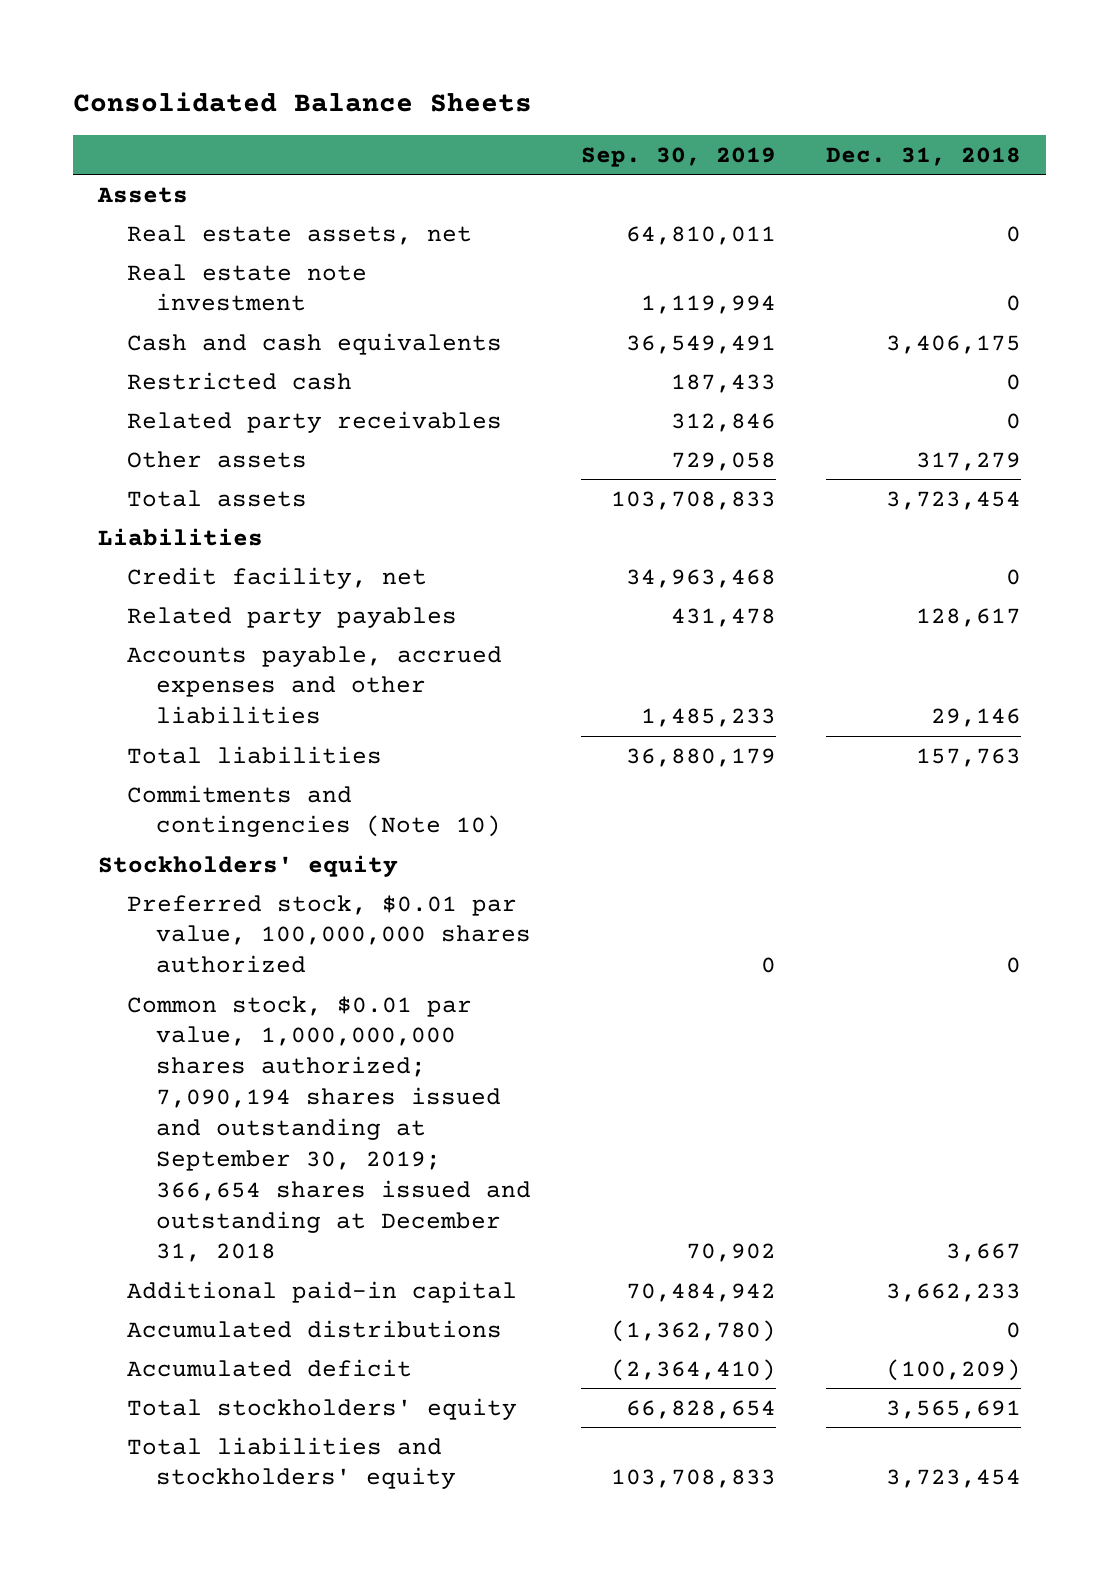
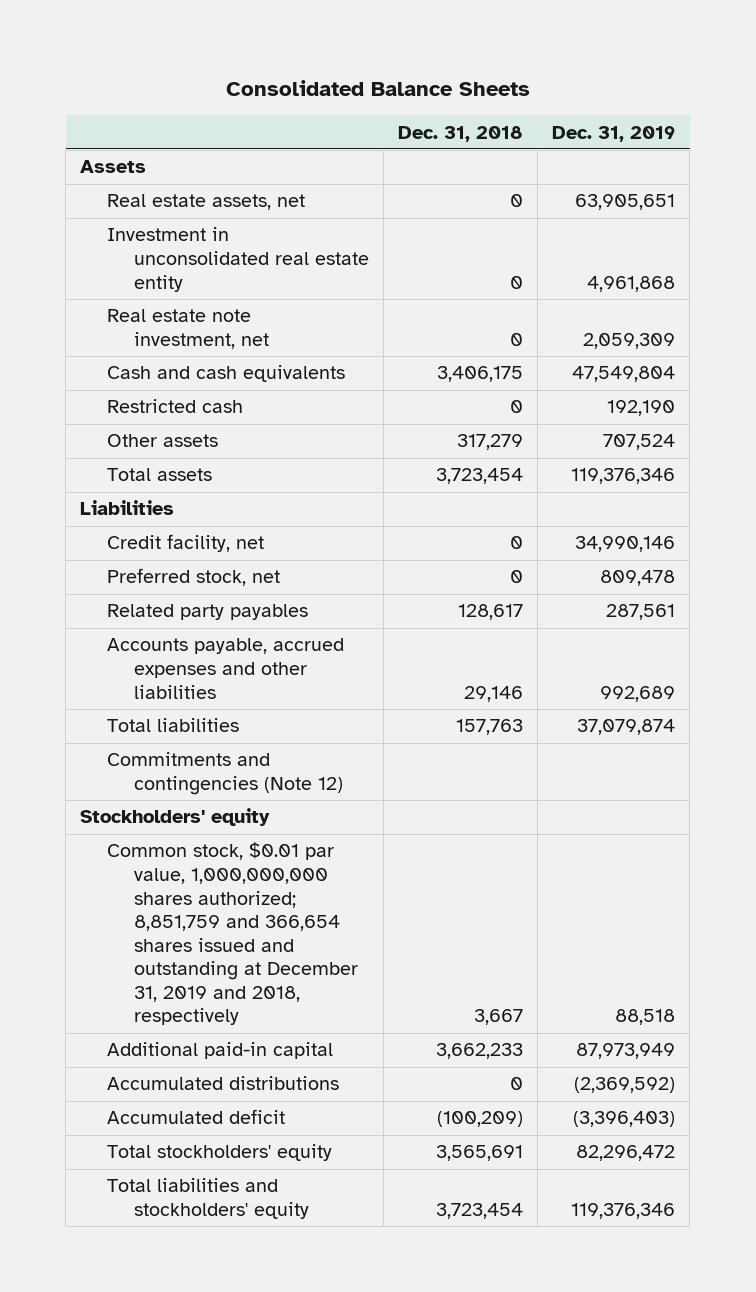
[581,146,777,167] Sep. 30, 2019 -> none
none -> [552,125,676,142] Dec. 31, 2019
none -> [107,227,370,292] Investment in unconsolidated real estate entity
[127,263,368,312] Real estate note investment -> [107,309,270,349] Real estate note investment, net
[127,410,503,433] Related party receivables -> none
none -> [107,568,281,587] Preferred stock, net
[127,784,502,838] Commitments and contingencies (Note 10) -> [107,752,344,795] Commitments and contingencies (Note 12)
[127,894,532,974] Preferred stock, $0.01 par value, 100,000,000 shares authorized -> none
[127,995,532,1263] Common stock, $0.01 par value, 1,000,000,000 shares authorized; 7,090,194 shares issued and outstanding at September 30, 2019; 366,654 shares issued and outstanding at December 31, 2018 -> [107,842,359,1026] Common stock, $0.01 par value, 1,000,000,000 shares authorized; 8,851,759 and 366,654 shares issued and outstanding at December 31, 2019 and 2018, respectively

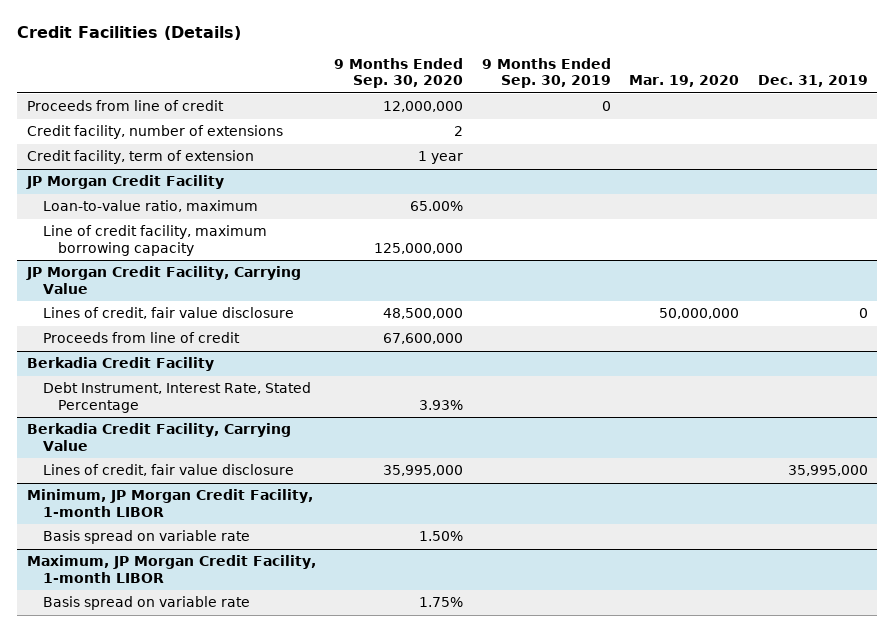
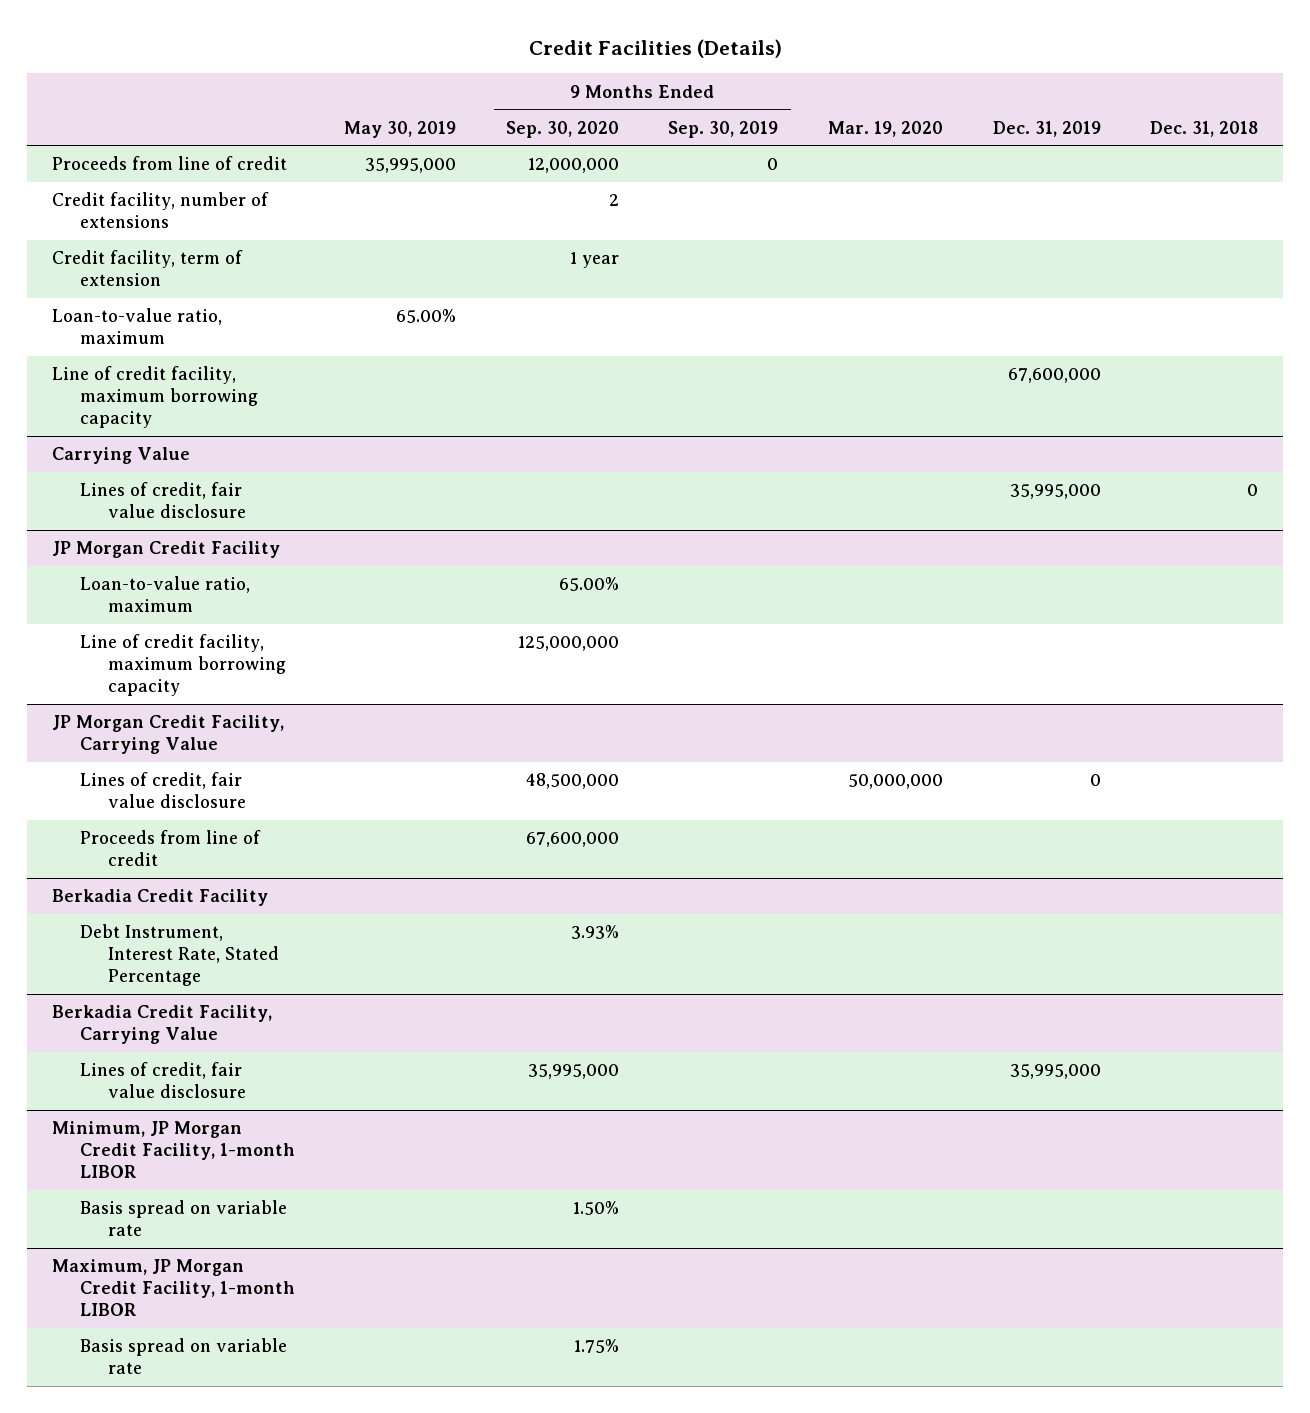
none -> [344,120,457,138] May 30, 2019
none -> [1150,120,1259,137] Dec. 31, 2018
none -> [52,308,223,344] Loan-to-value ratio, maximum
none -> [52,366,258,428] Line of credit facility, maximum borrowing capacity
none -> [52,447,191,465] Carrying Value
none -> [79,482,246,518] Lines of credit, fair value disclosure

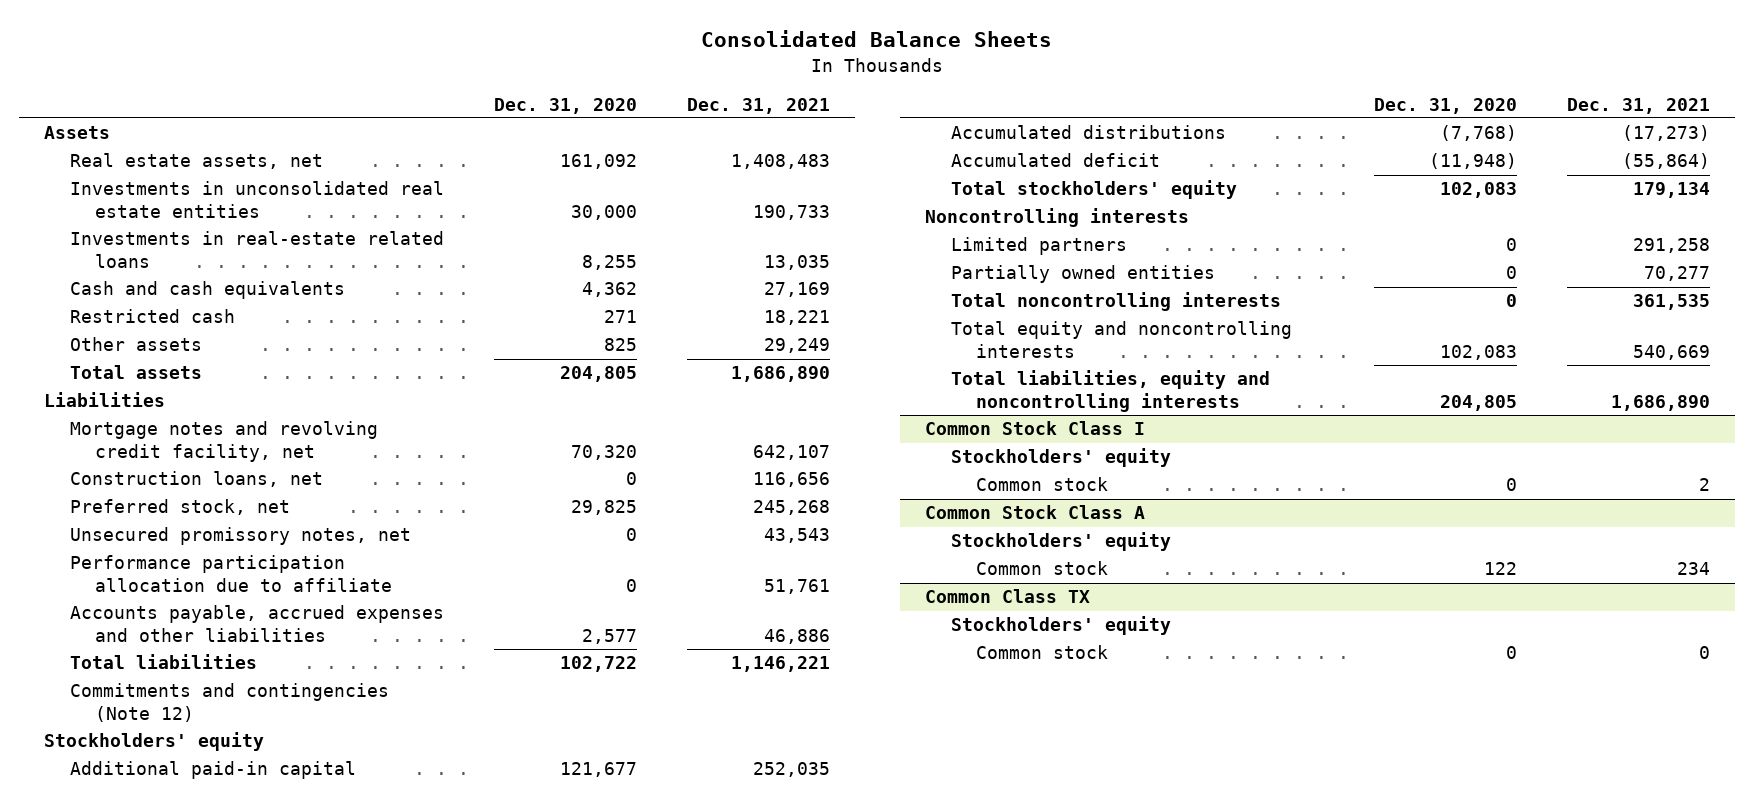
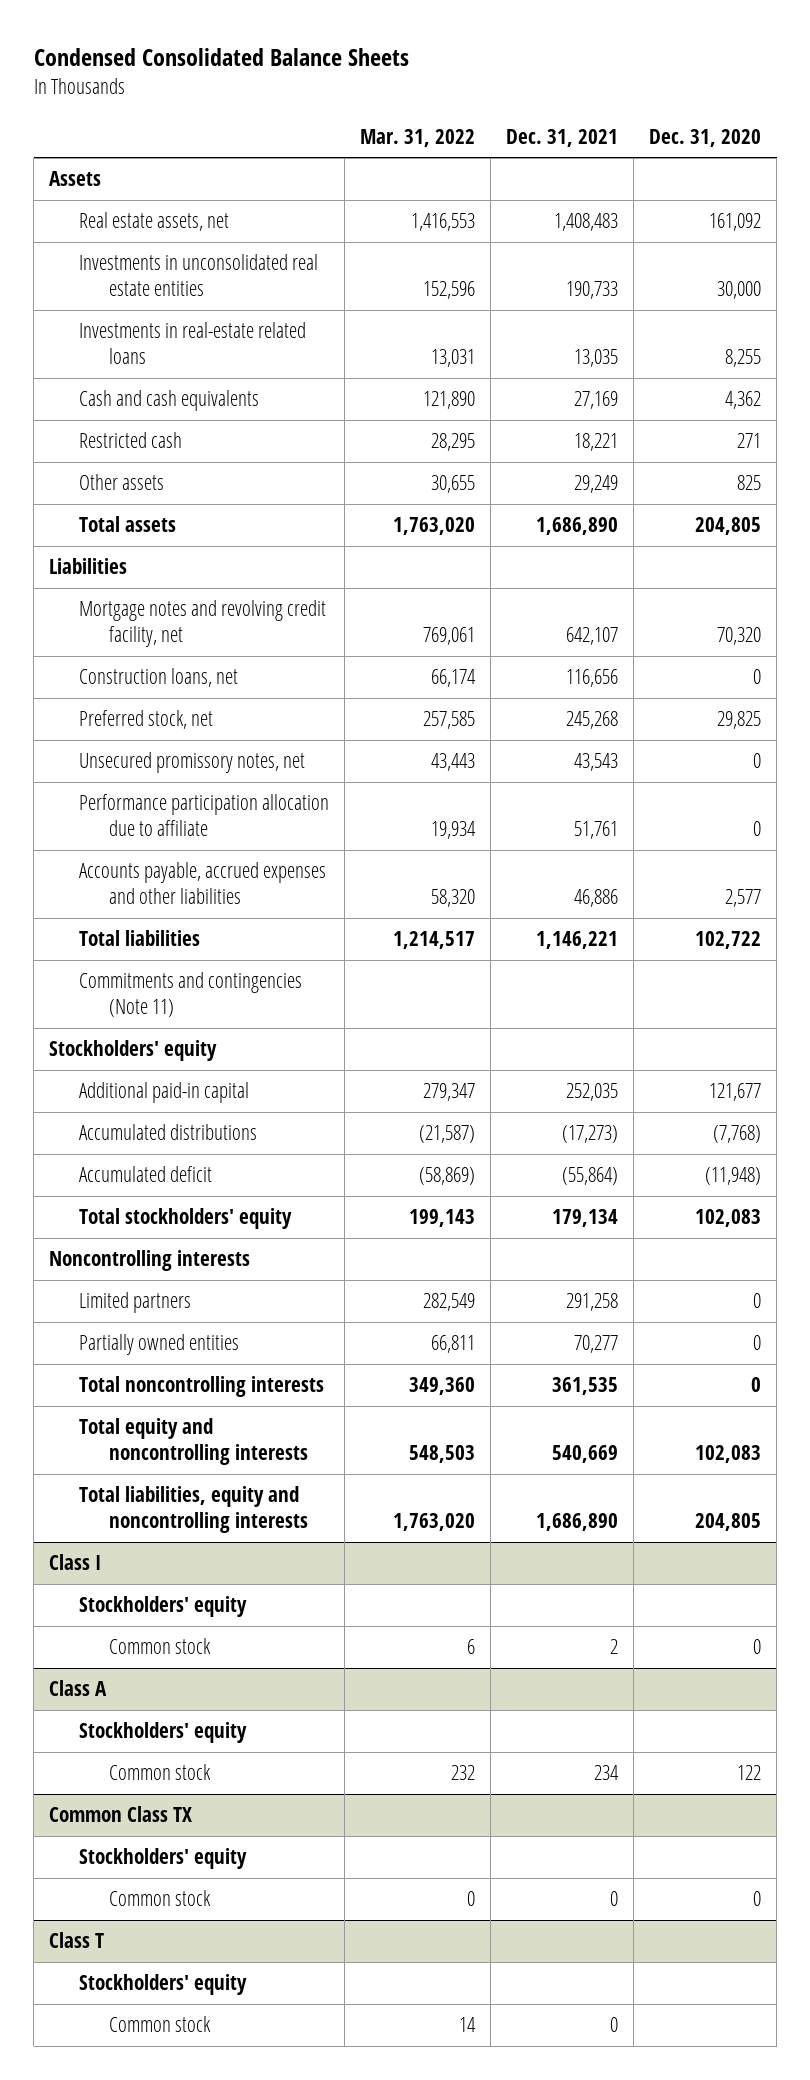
[701,30,1053,48] Consolidated Balance Sheets -> [33,48,409,67] Condensed Consolidated Balance Sheets
none -> [359,128,475,147] Mar. 31, 2022
[69,683,389,722] Commitments and contingencies (Note 12) -> [78,972,302,1018] Commitments and contingencies (Note 11)
[924,421,1145,436] Common Stock Class I -> [49,1554,102,1571] Class I
[924,505,1145,520] Common Stock Class A -> [49,1680,108,1697] Class A
none -> [49,1932,105,1949] Class T
none -> [78,1974,247,1996] Stockholders' equity
none -> [108,2016,211,2033] Common stock

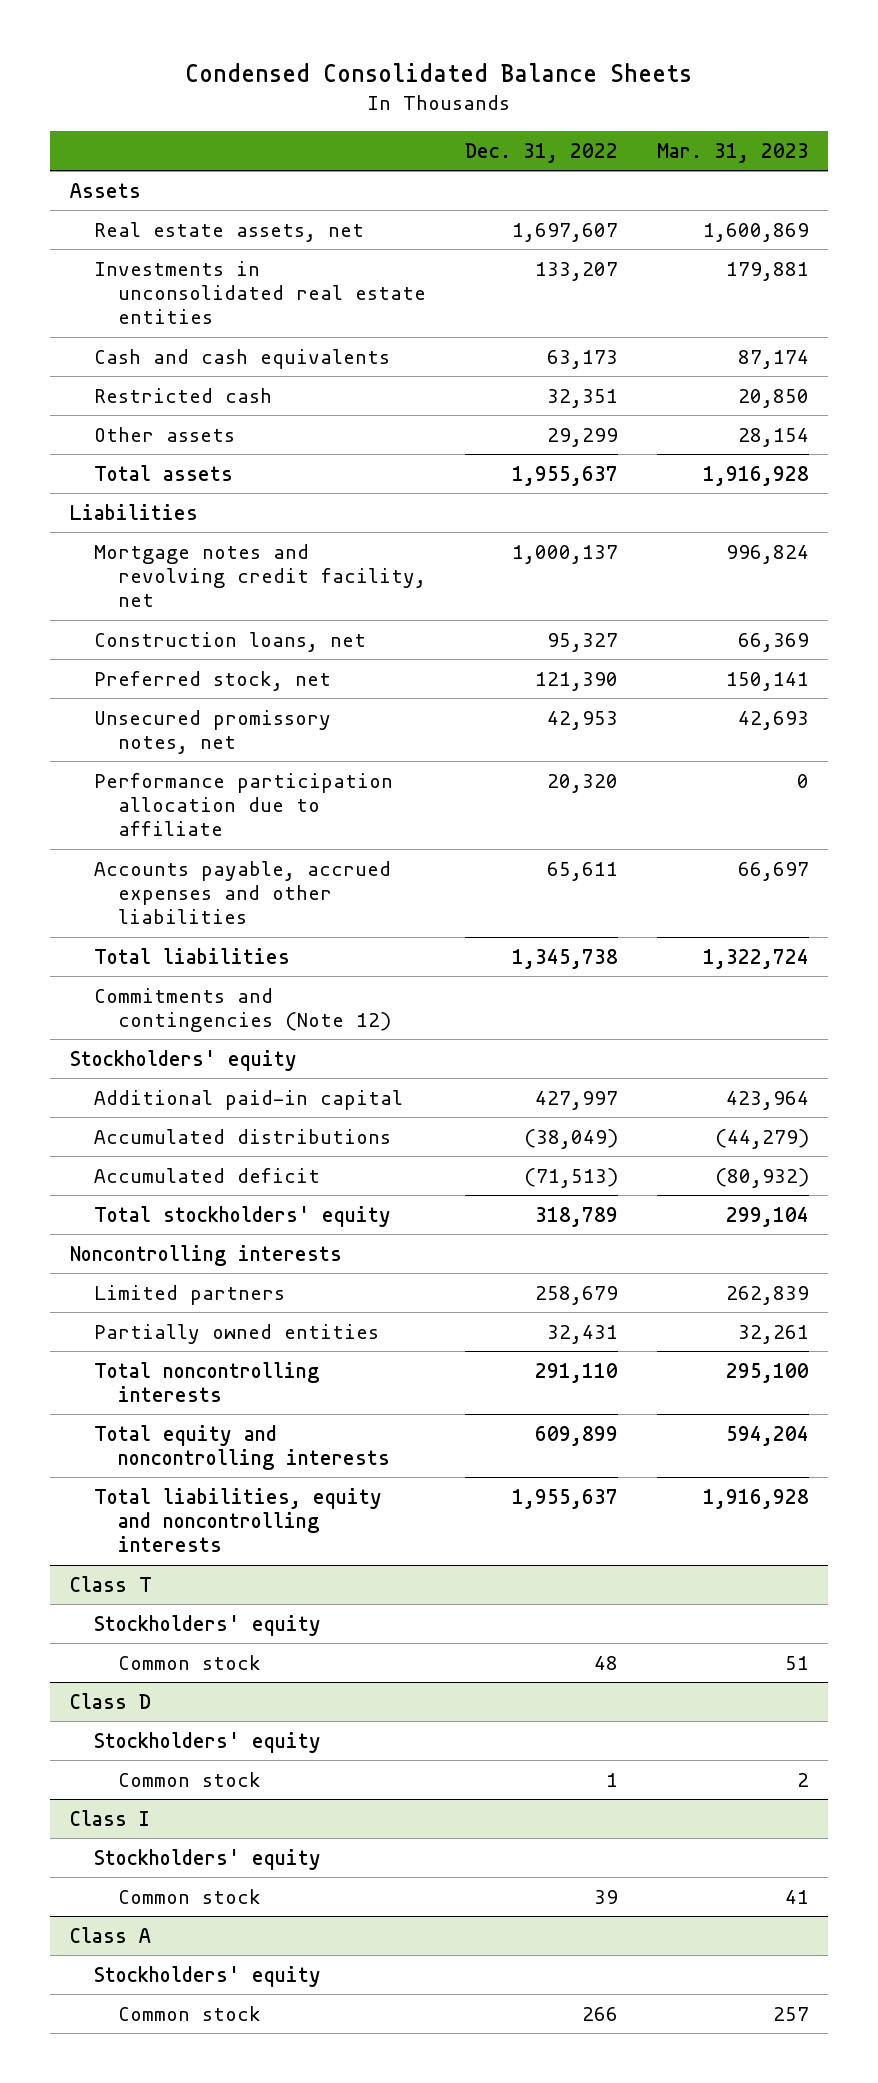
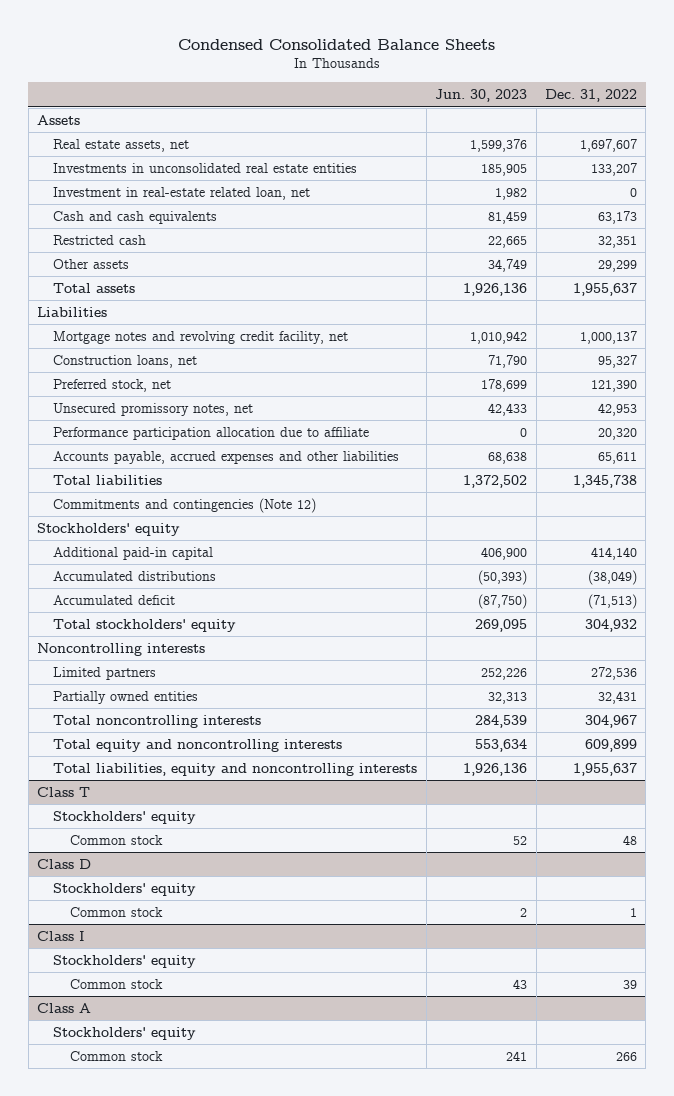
[656,142,809,163] Mar. 31, 2023 -> none
none -> [435,89,528,103] Jun. 30, 2023
none -> [53,186,311,200] Investment in real-estate related loan, net
[535,1090,619,1110] 427,997 -> [591,546,638,560] 414,140
[535,1206,619,1227] 318,789 -> [585,618,638,632] 304,932
[535,1285,619,1305] 258,679 -> [591,666,638,680] 272,536
[535,1362,619,1383] 291,110 -> [585,714,638,728] 304,967

